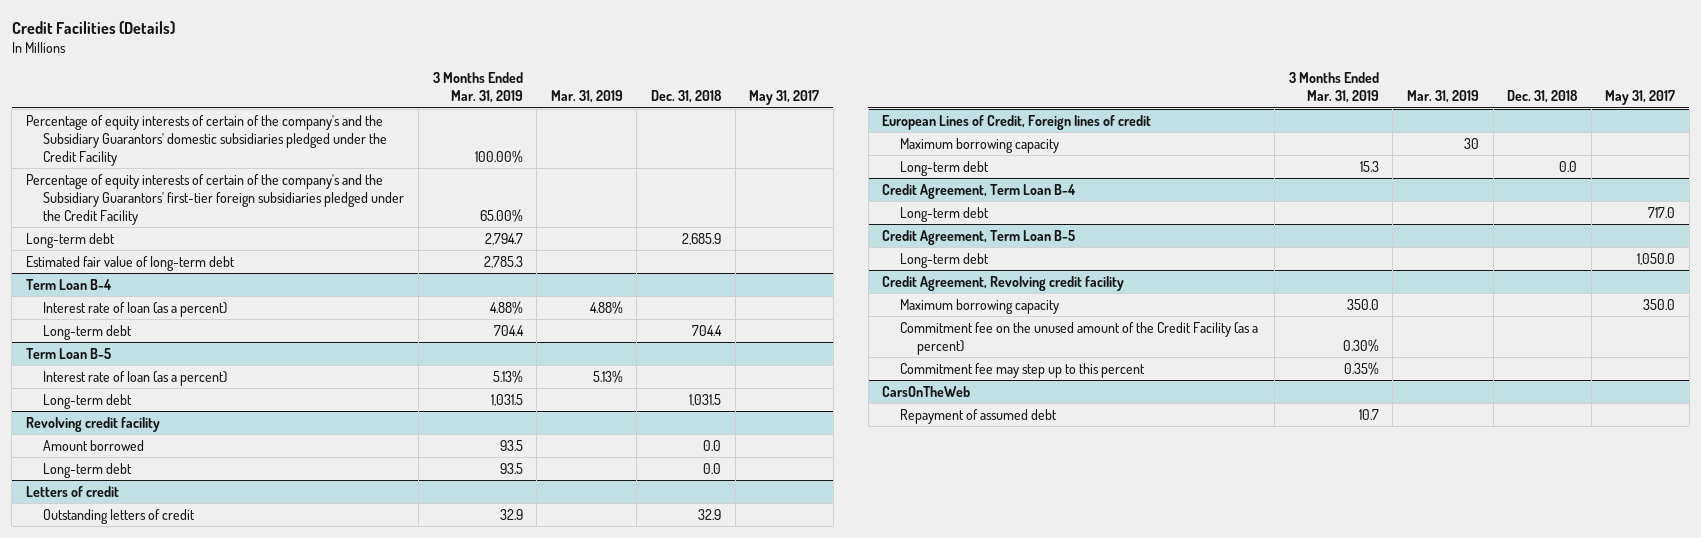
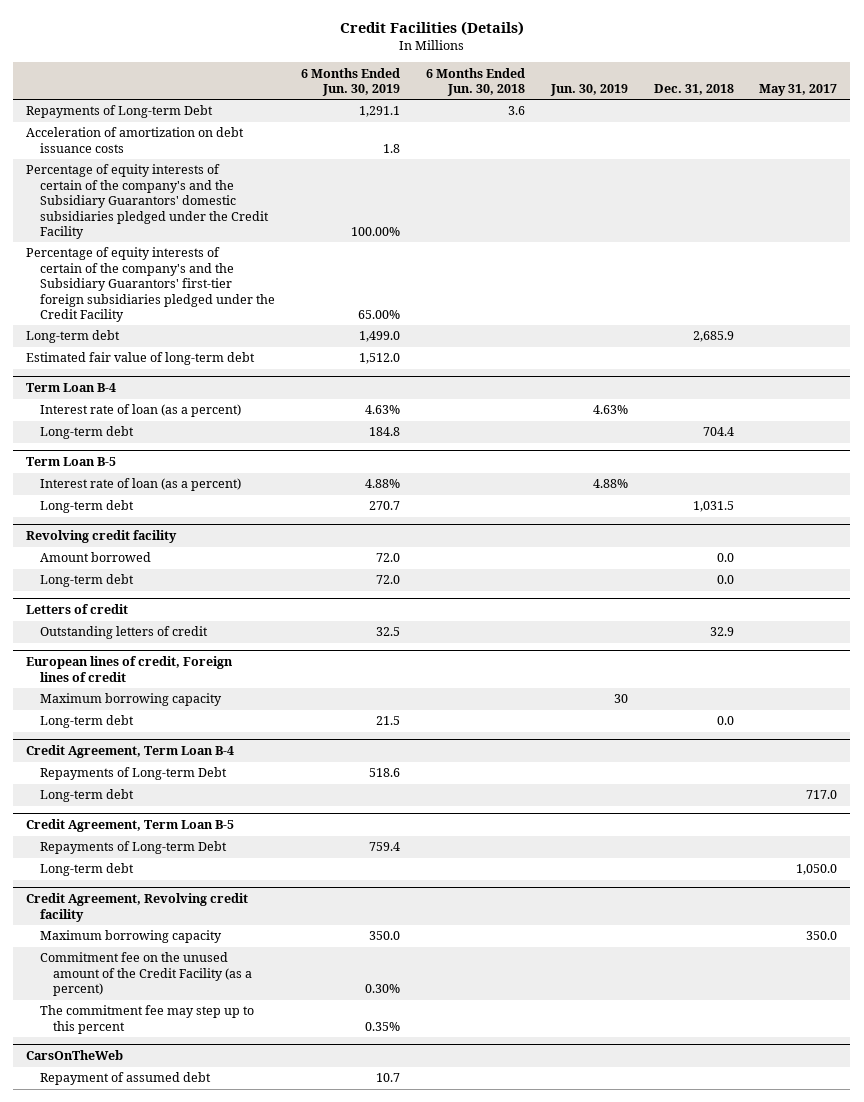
[432,72,523,104] 3 Months Ended Mar. 31, 2019 -> none
[550,90,623,104] Mar. 31, 2019 -> none
none -> [300,67,400,96] 6 Months Ended Jun. 30, 2019
none -> [425,67,525,96] 6 Months Ended Jun. 30, 2018
none -> [549,83,628,96] Jun. 30, 2019
none -> [26,105,214,119] Repayments of Long-term Debt
none -> [26,127,245,153] Acceleration of amortization on debt issuance costs
[882,114,1152,130] European Lines of Credit, Foreign lines of credit -> [26,656,234,682] European lines of credit, Foreign lines of credit
none -> [39,767,227,781] Repayments of Long-term Debt
none -> [39,841,227,855] Repayments of Long-term Debt
[899,362,1145,378] Commitment fee may step up to this percent -> [39,1005,254,1034] The commitment fee may step up to this percent

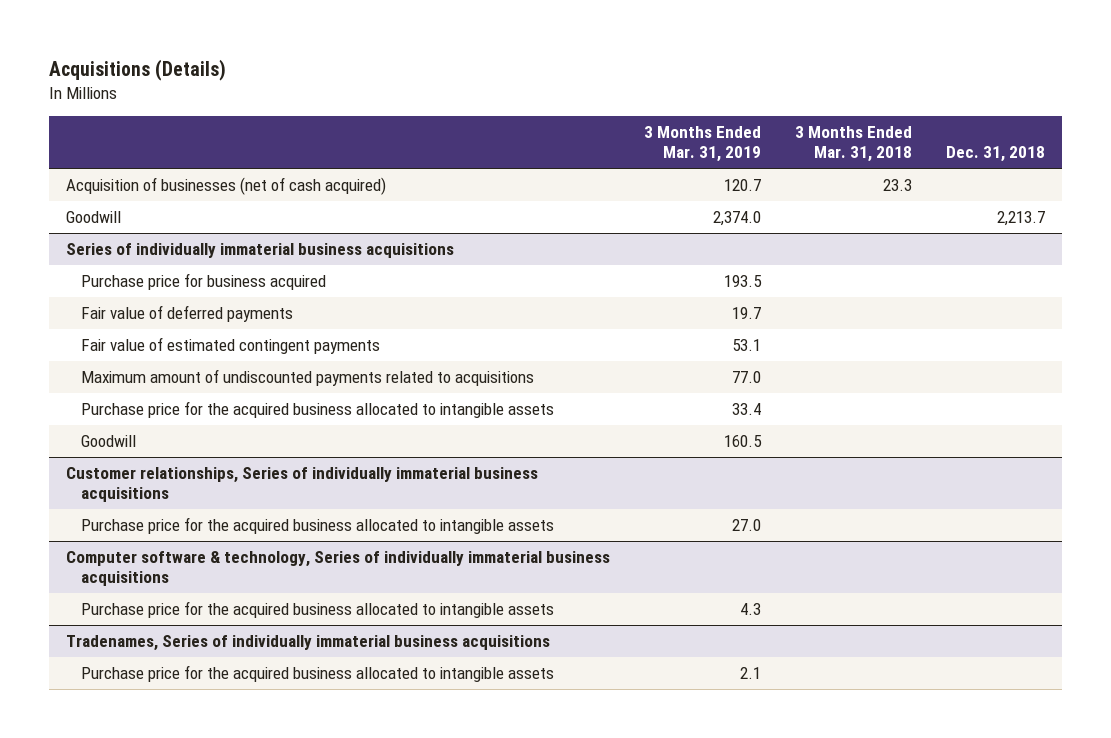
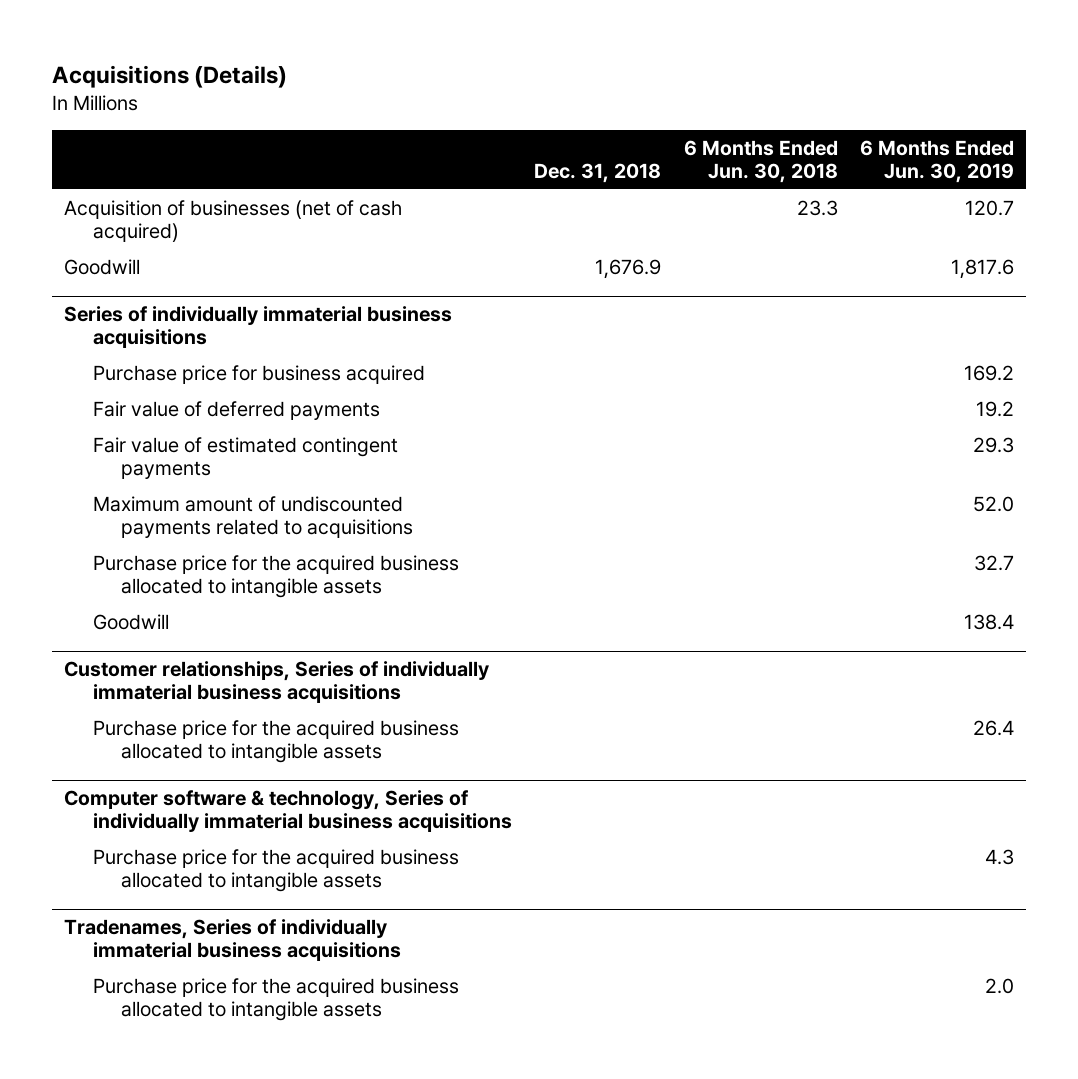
[644,126,762,163] 3 Months Ended Mar. 31, 2019 -> none
[794,126,912,163] 3 Months Ended Mar. 31, 2018 -> none
none -> [683,140,838,184] 6 Months Ended Jun. 30, 2018
none -> [860,140,1015,184] 6 Months Ended Jun. 30, 2019
[996,211,1045,227] 2,213.7 -> [595,258,662,279] 1,676.9

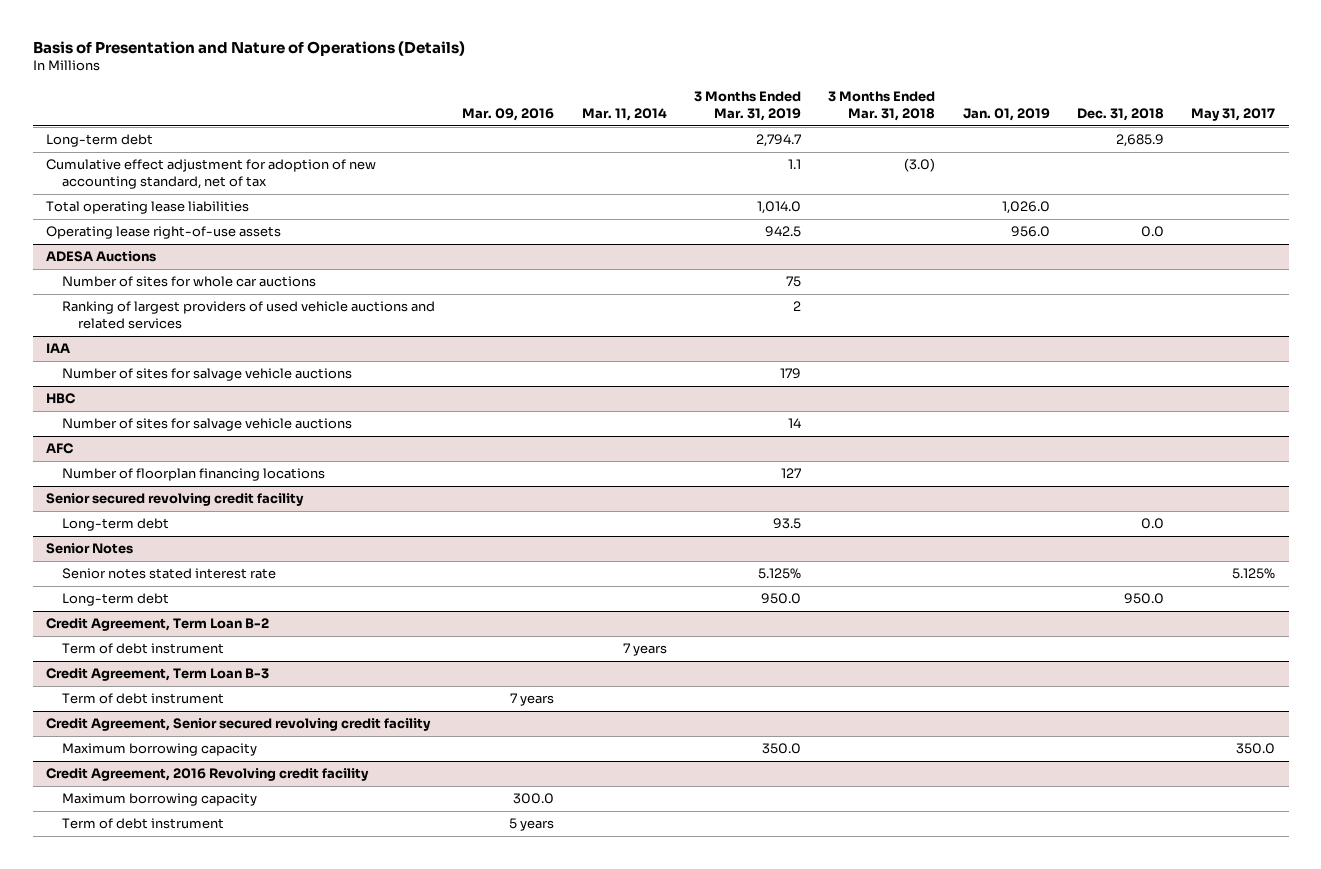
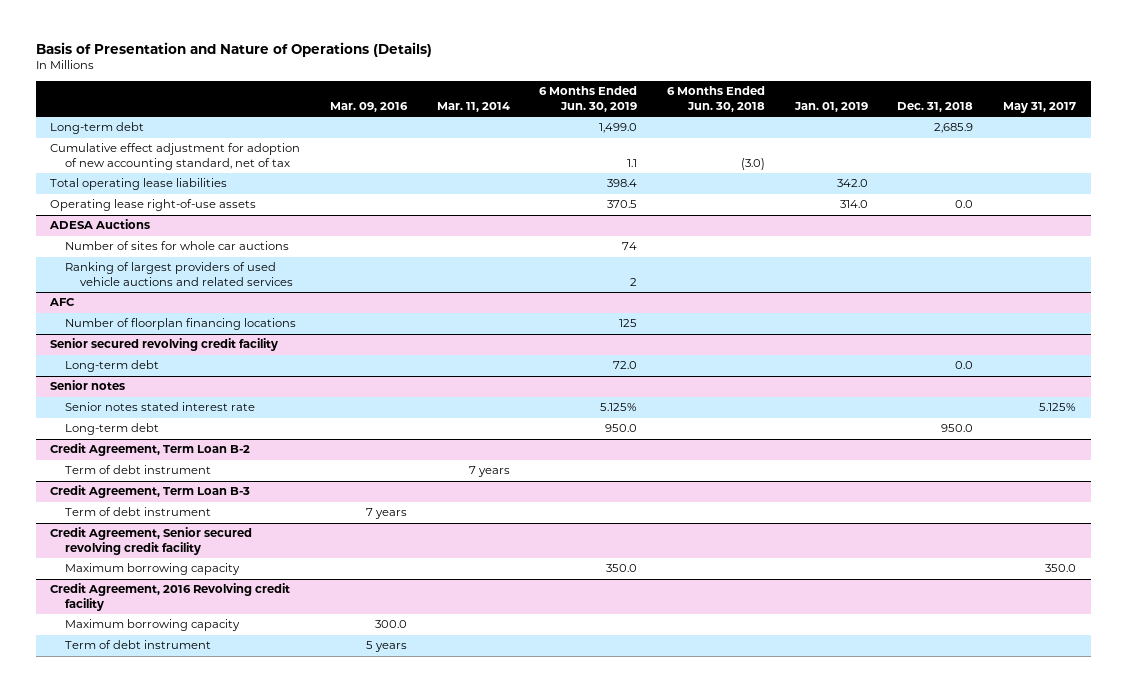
[694,90,802,121] 3 Months Ended Mar. 31, 2019 -> none
[828,90,936,121] 3 Months Ended Mar. 31, 2018 -> none
none -> [539,86,638,112] 6 Months Ended Jun. 30, 2019
none -> [666,86,765,112] 6 Months Ended Jun. 30, 2018
[1001,201,1050,215] 1,026.0 -> [836,179,868,188] 342.0
[1010,226,1050,238] 956.0 -> [839,200,868,209] 314.0
[46,343,71,354] IAA -> none
[62,368,353,382] Number of sites for salvage vehicle auctions -> none
[46,393,77,405] HBC -> none
[62,418,353,432] Number of sites for salvage vehicle auctions -> none
[46,543,134,555] Senior Notes -> [50,380,126,391] Senior notes

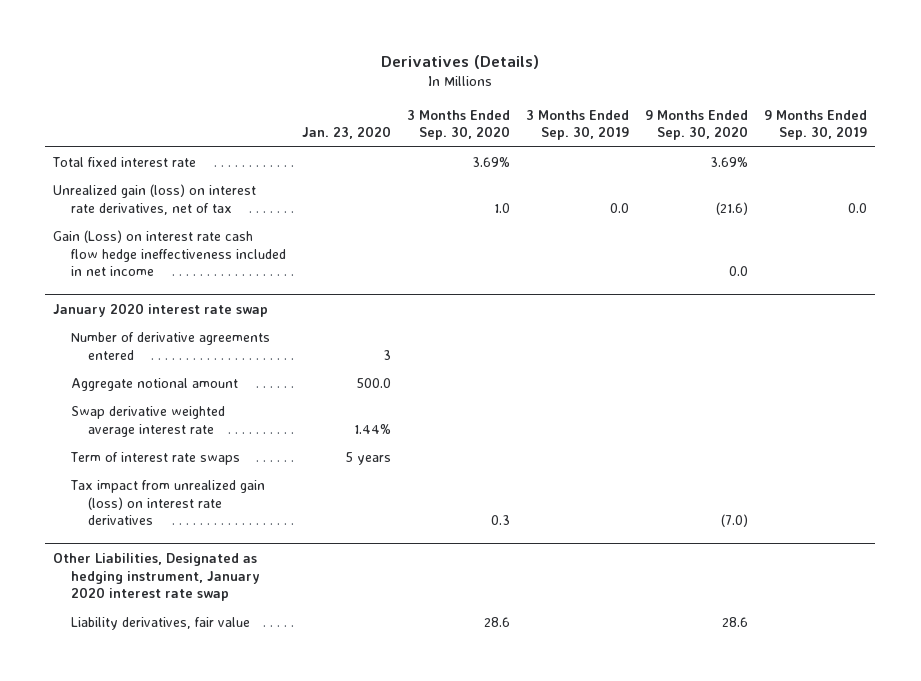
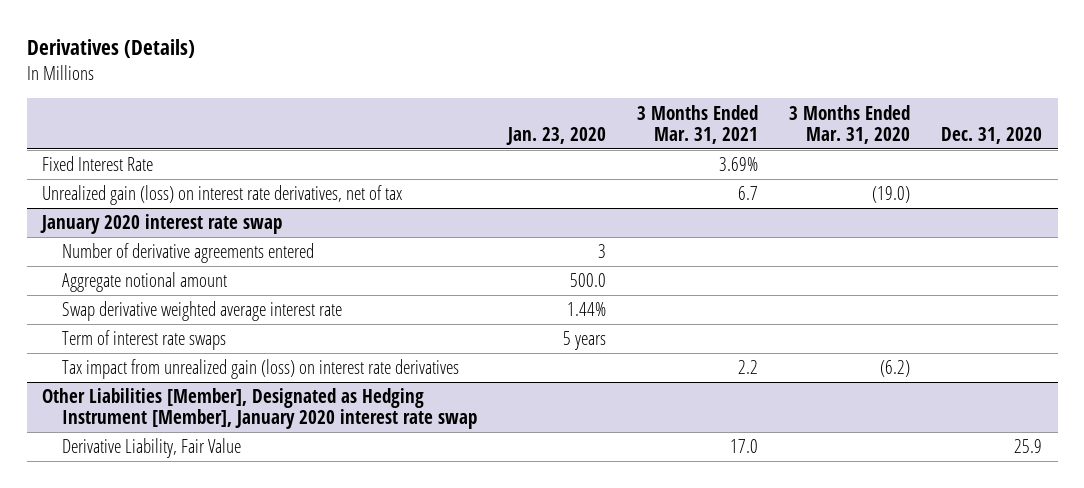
[406,109,510,141] 3 Months Ended Sep. 30, 2020 -> none
[526,109,630,141] 3 Months Ended Sep. 30, 2019 -> none
[645,109,749,141] 9 Months Ended Sep. 30, 2020 -> none
[764,109,868,141] 9 Months Ended Sep. 30, 2019 -> none
none -> [637,104,759,144] 3 Months Ended Mar. 31, 2021
none -> [789,104,911,144] 3 Months Ended Mar. 31, 2020
none -> [941,126,1043,144] Dec. 31, 2020
[52,156,197,167] Total fixed interest rate -> [42,156,154,172] Fixed Interest Rate
[53,229,286,277] Gain (Loss) on interest rate cash flow hedge ineffectiveness included in net income -> none
[53,552,260,602] Other Liabilities, Designated as hedging instrument, January 2020 interest rate swap -> [42,388,478,430] Other Liabilities [Member], Designated as Hedging Instrument [Member], January 2020 interest rate swap
[70,616,250,630] Liability derivatives, fair value -> [62,438,242,459] Derivative Liability, Fair Value

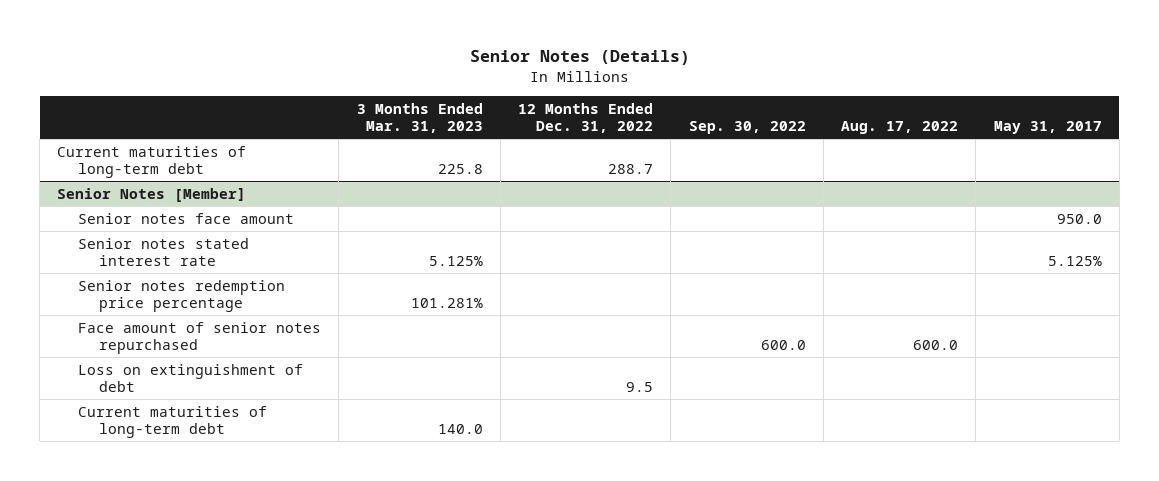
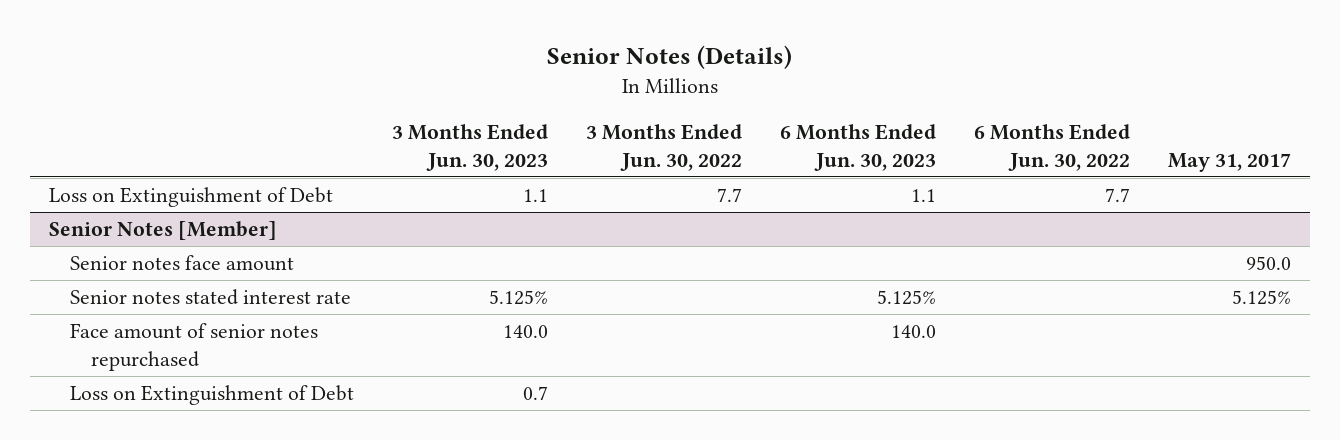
[356,102,483,133] 3 Months Ended Mar. 31, 2023 -> none
[518,102,654,133] 12 Months Ended Dec. 31, 2022 -> none
[688,120,806,134] Sep. 30, 2022 -> none
[841,120,959,134] Aug. 17, 2022 -> none
none -> [392,123,549,171] 3 Months Ended Jun. 30, 2023
none -> [586,123,743,171] 3 Months Ended Jun. 30, 2022
none -> [779,123,936,171] 6 Months Ended Jun. 30, 2023
none -> [973,123,1130,171] 6 Months Ended Jun. 30, 2022
[57,145,247,178] Current maturities of long-term debt -> none
none -> [48,187,333,208] Loss on Extinguishment of Debt
[77,279,285,312] Senior notes redemption price percentage -> none
[77,405,267,438] Current maturities of long-term debt -> none
[77,363,303,392] Loss on extinguishment of debt -> [70,385,355,406] Loss on Extinguishment of Debt

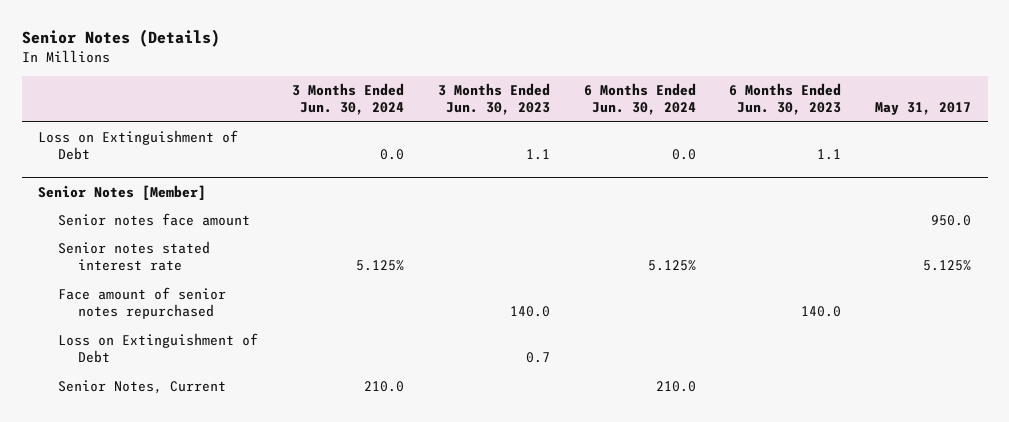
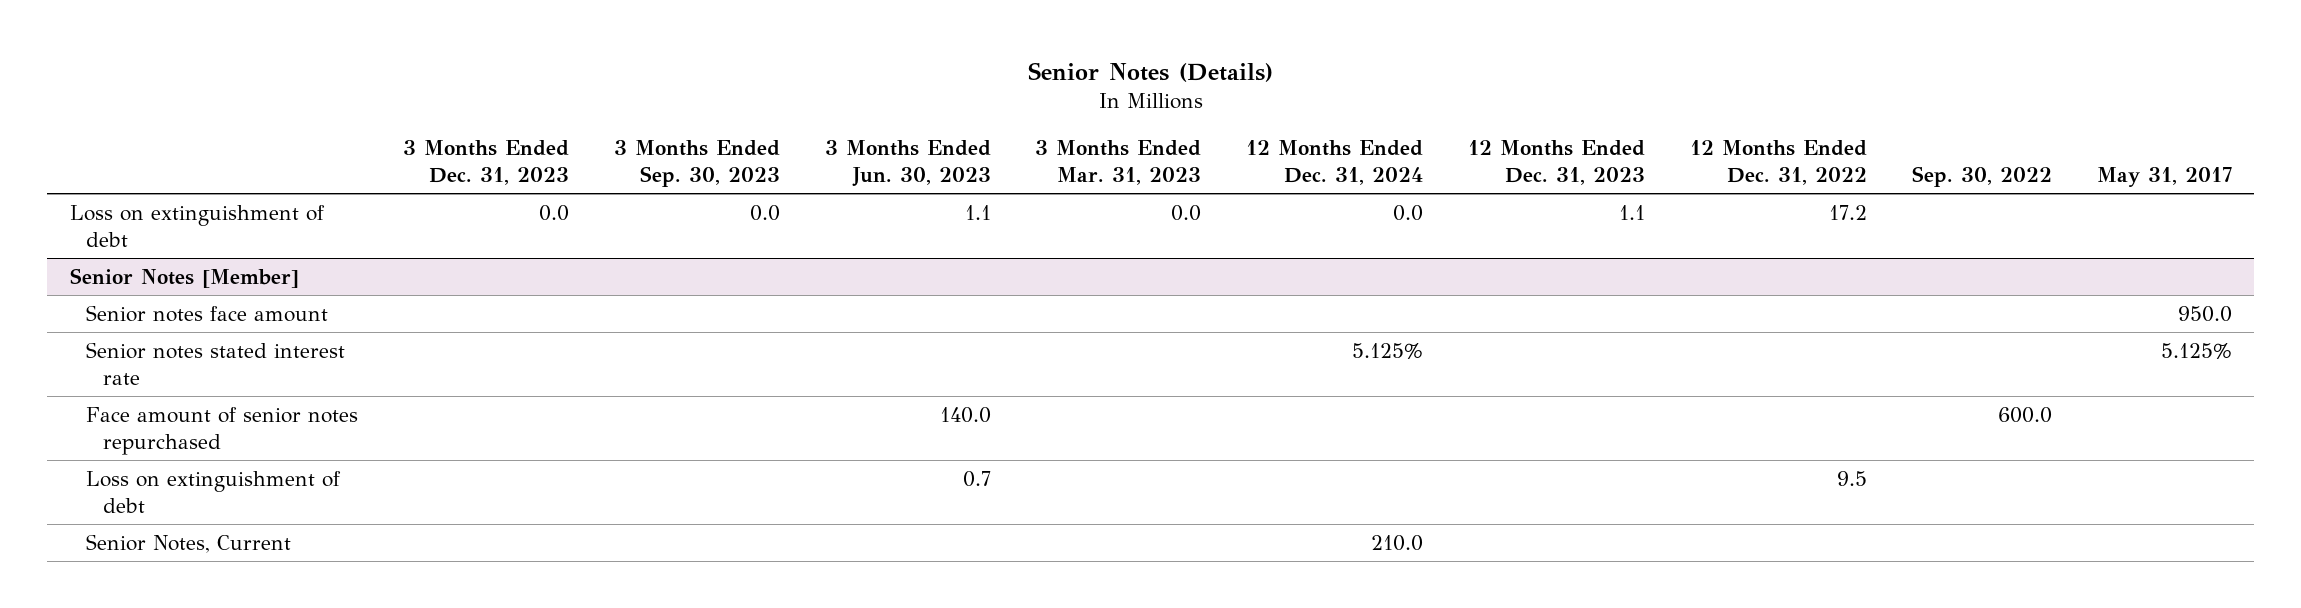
[292,82,405,116] 3 Months Ended Jun. 30, 2024 -> none
[583,82,696,116] 6 Months Ended Jun. 30, 2024 -> none
[729,82,842,116] 6 Months Ended Jun. 30, 2023 -> none
none -> [402,139,569,186] 3 Months Ended Dec. 31, 2023
none -> [613,139,780,188] 3 Months Ended Sep. 30, 2023
none -> [1035,139,1202,186] 3 Months Ended Mar. 31, 2023
none -> [1246,139,1424,186] 12 Months Ended Dec. 31, 2024
none -> [1468,139,1646,186] 12 Months Ended Dec. 31, 2023
none -> [1689,139,1867,186] 12 Months Ended Dec. 31, 2022
none -> [1911,166,2052,188] Sep. 30, 2022
[38,129,239,161] Loss on Extinguishment of Debt -> [69,204,325,247] Loss on extinguishment of debt
[58,332,259,364] Loss on Extinguishment of Debt -> [86,470,342,513] Loss on extinguishment of debt

